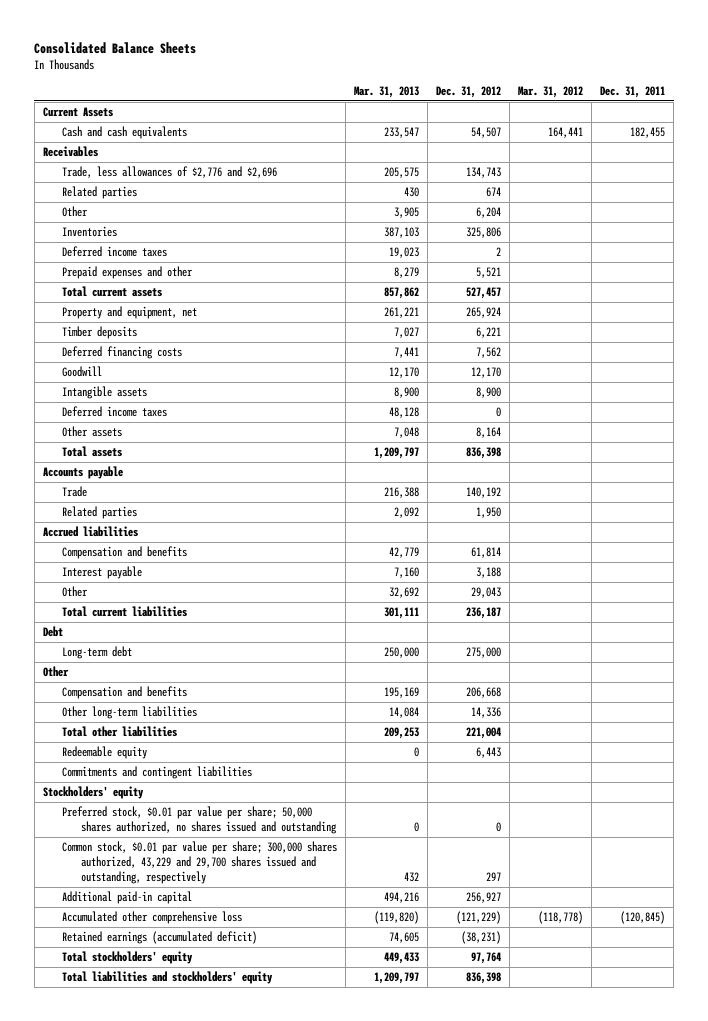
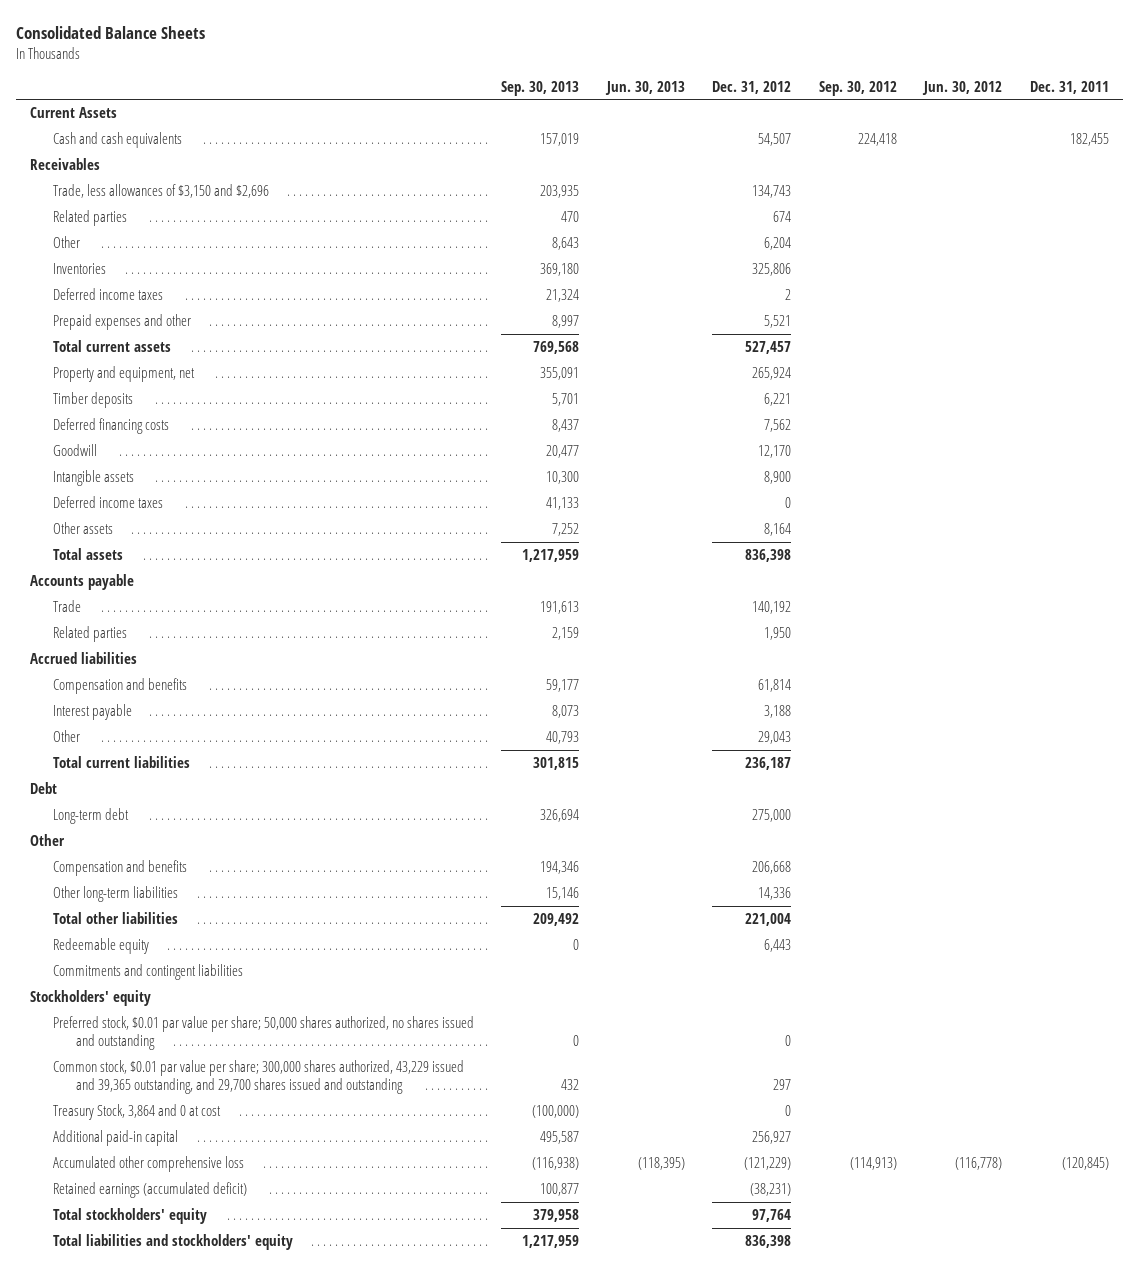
[354,86,420,99] Mar. 31, 2013 -> none
[518,86,584,99] Mar. 31, 2012 -> none
none -> [501,80,580,96] Sep. 30, 2013
none -> [604,80,685,95] Jun. 30, 2013
none -> [818,80,897,96] Sep. 30, 2012
none -> [922,80,1003,95] Jun. 30, 2012
[61,166,277,179] Trade, less allowances of $2,776 and $2,696 -> [52,184,269,199] Trade, less allowances of $3,150 and $2,696
[61,841,337,885] Common stock, $0.01 par value per share; 300,000 shares authorized, 43,229 and 29,700 shares issued and outstanding, respectively -> [52,1060,464,1095] Common stock, $0.01 par value per share; 300,000 shares authorized, 43,229 issued and 39,365 outstanding, and 29,700 shares issued and outstanding
none -> [52,1104,221,1121] Treasury Stock, 3,864 and 0 at cost

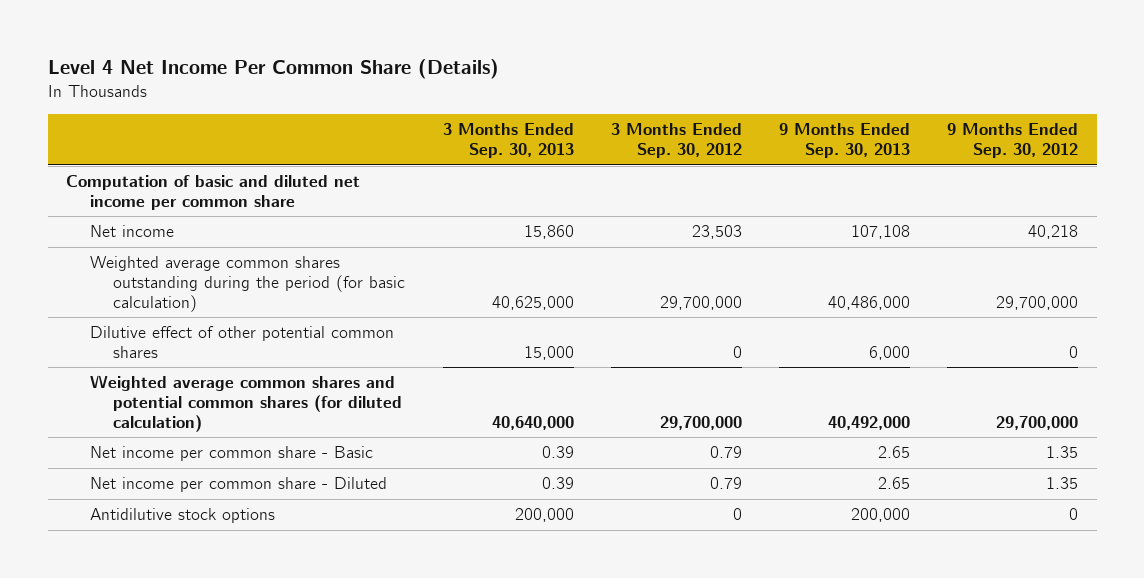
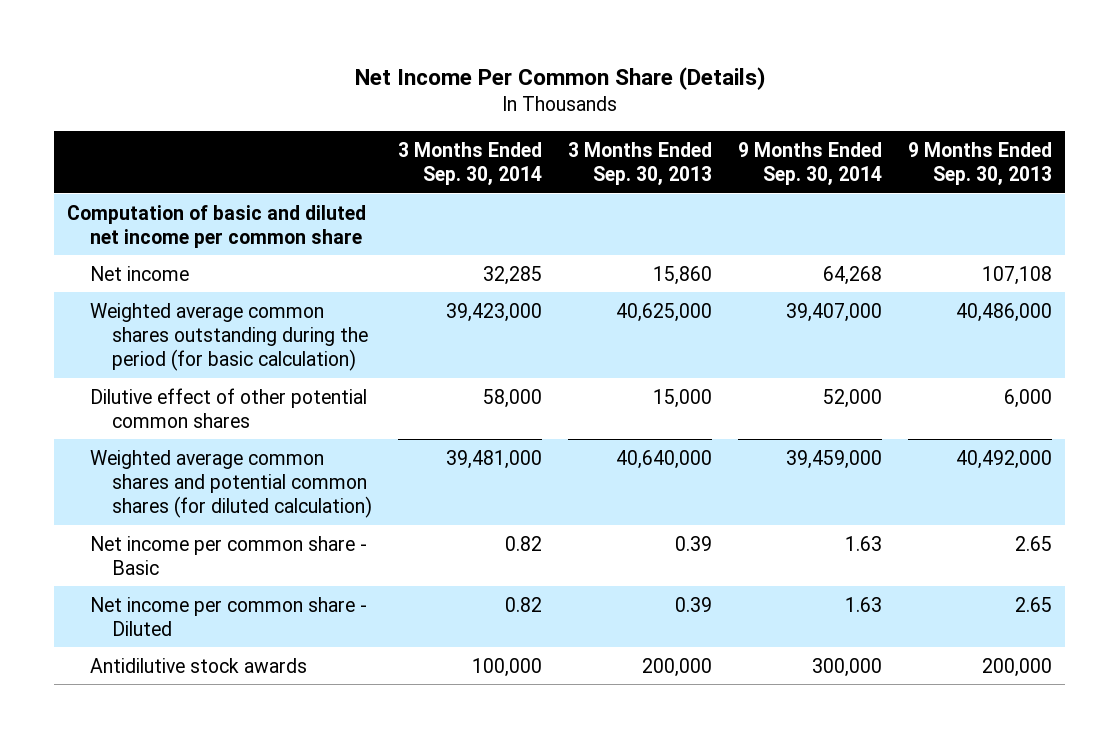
[47,59,499,80] Level 4 Net Income Per Common Share (Details) -> [354,66,765,90] Net Income Per Common Share (Details)
[610,123,742,159] 3 Months Ended Sep. 30, 2012 -> none
[947,123,1079,159] 9 Months Ended Sep. 30, 2012 -> none
none -> [397,141,542,186] 3 Months Ended Sep. 30, 2014
none -> [738,141,883,186] 9 Months Ended Sep. 30, 2014
[89,508,275,524] Antidilutive stock options -> [89,657,307,673] Antidilutive stock awards

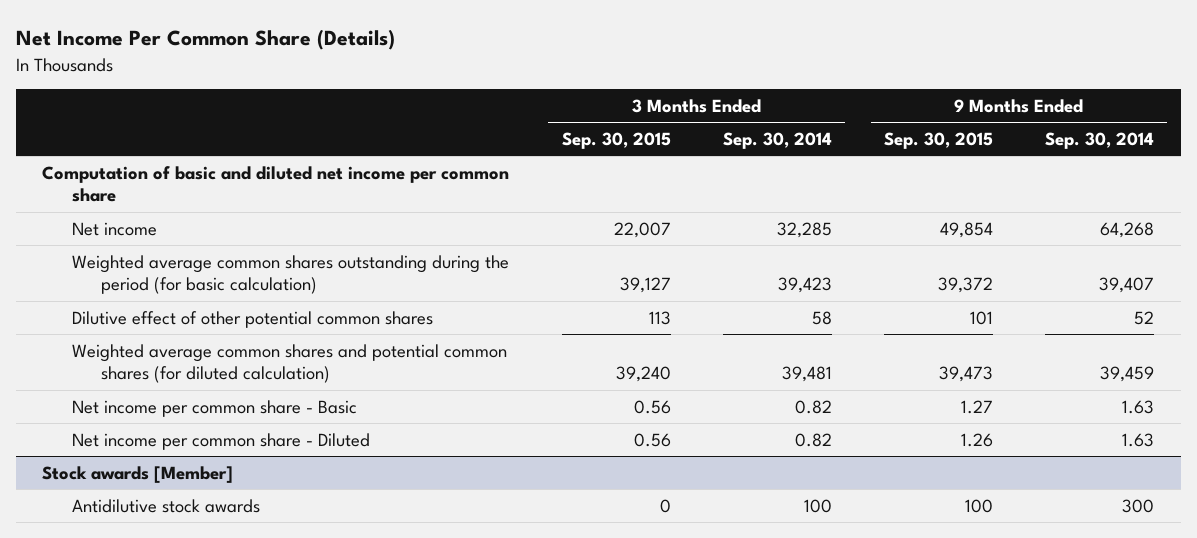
[568,141,713,186] 3 Months Ended Sep. 30, 2013 -> none
[908,141,1053,186] 9 Months Ended Sep. 30, 2013 -> none
none -> [561,132,671,150] Sep. 30, 2015
none -> [884,132,994,150] Sep. 30, 2015
[445,302,542,322] 39,423,000 -> [777,277,832,294] 39,423
[786,302,883,322] 39,407,000 -> [1099,277,1155,294] 39,407
[482,388,542,408] 58,000 -> [811,310,832,325] 58
[823,388,883,408] 52,000 -> [1134,310,1155,325] 52
[445,449,542,469] 39,481,000 -> [781,366,832,383] 39,481
[786,449,883,469] 39,459,000 -> [1100,366,1155,383] 39,459
none -> [42,465,234,483] Stock awards [Member]
[471,657,542,677] 100,000 -> [803,498,832,513] 100
[812,657,883,677] 300,000 -> [1122,498,1155,513] 300

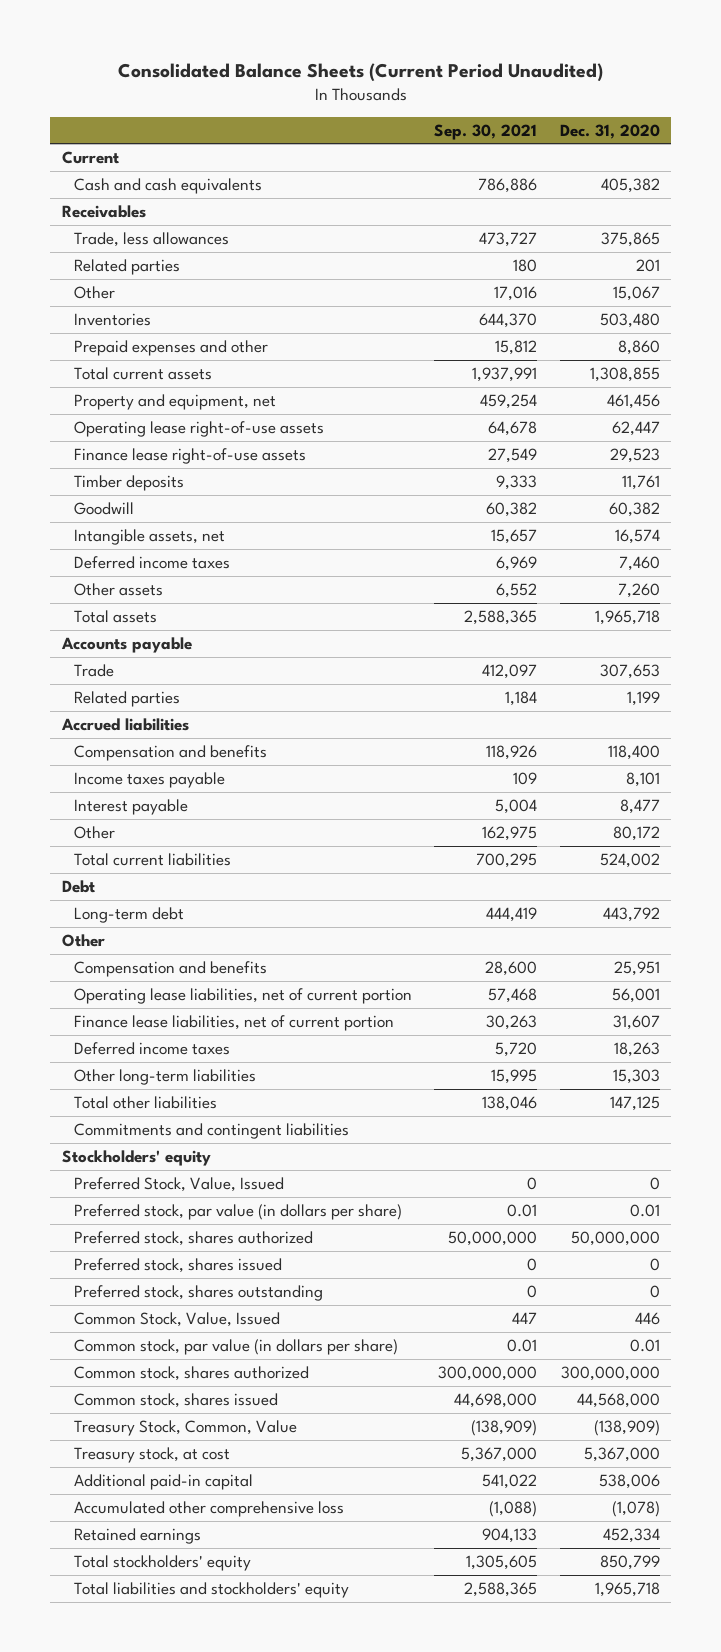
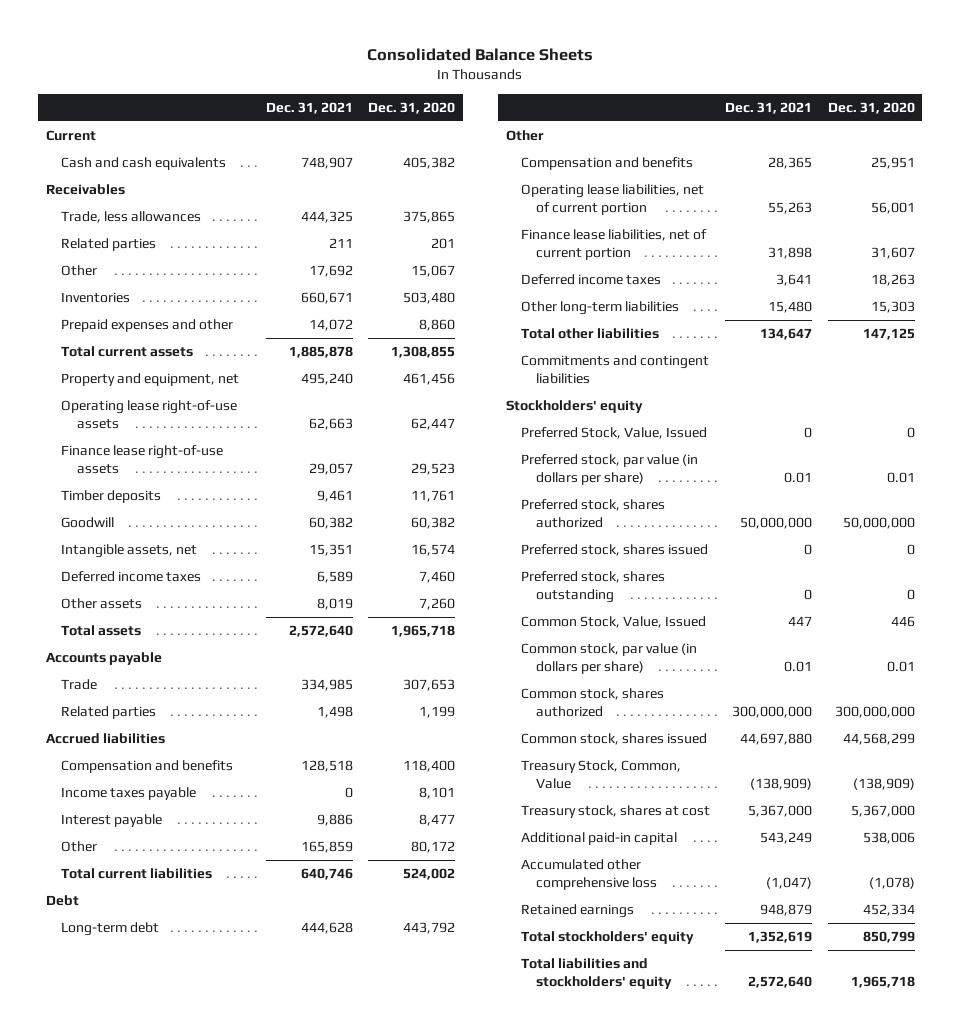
[117,62,603,82] Consolidated Balance Sheets (Current Period Unaudited) -> [367,48,594,62] Consolidated Balance Sheets
[434,123,538,140] Sep. 30, 2021 -> none
none -> [265,101,353,114] Dec. 31, 2021
[576,1392,660,1408] 44,568,000 -> [842,733,915,746] 44,568,299
[74,1446,231,1463] Treasury stock, at cost -> [521,805,711,819] Treasury stock, shares at cost

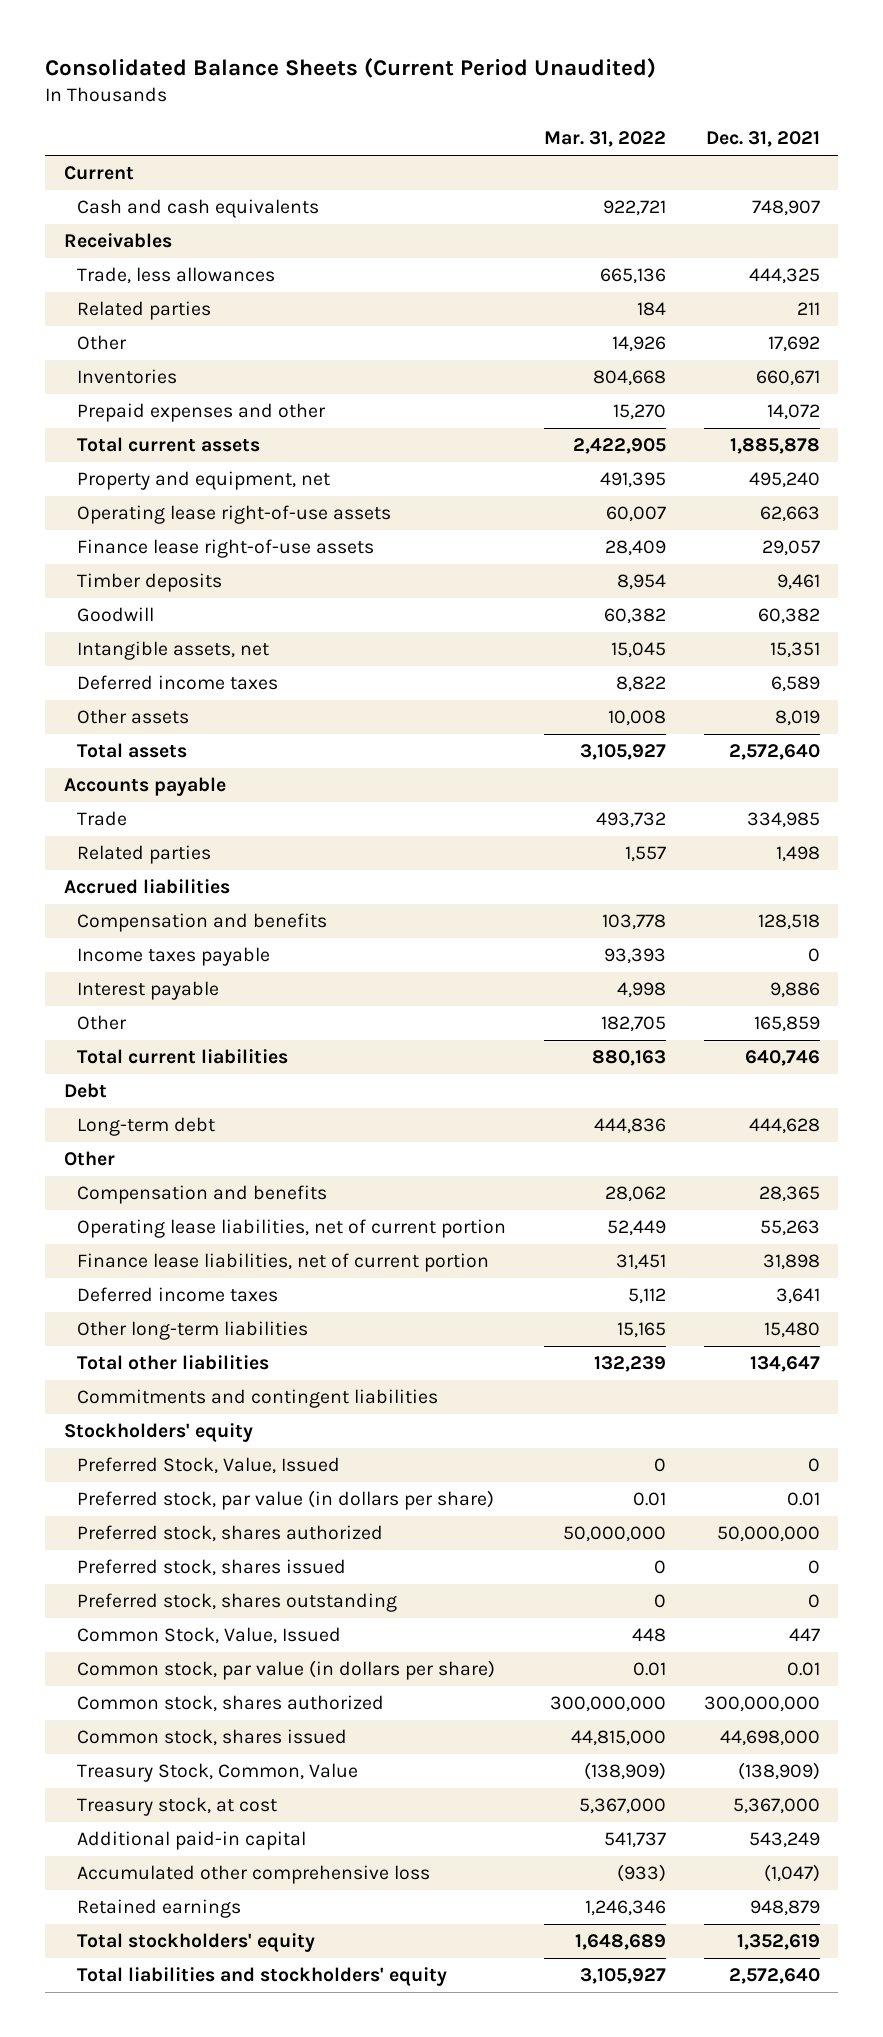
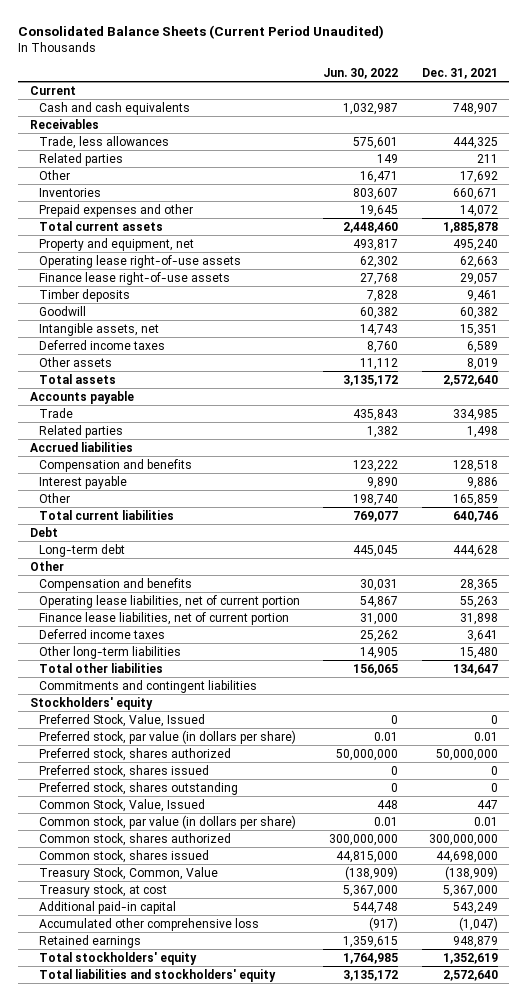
[543,131,666,148] Mar. 31, 2022 -> none
none -> [323,67,399,79] Jun. 30, 2022
[77,947,271,967] Income taxes payable -> none

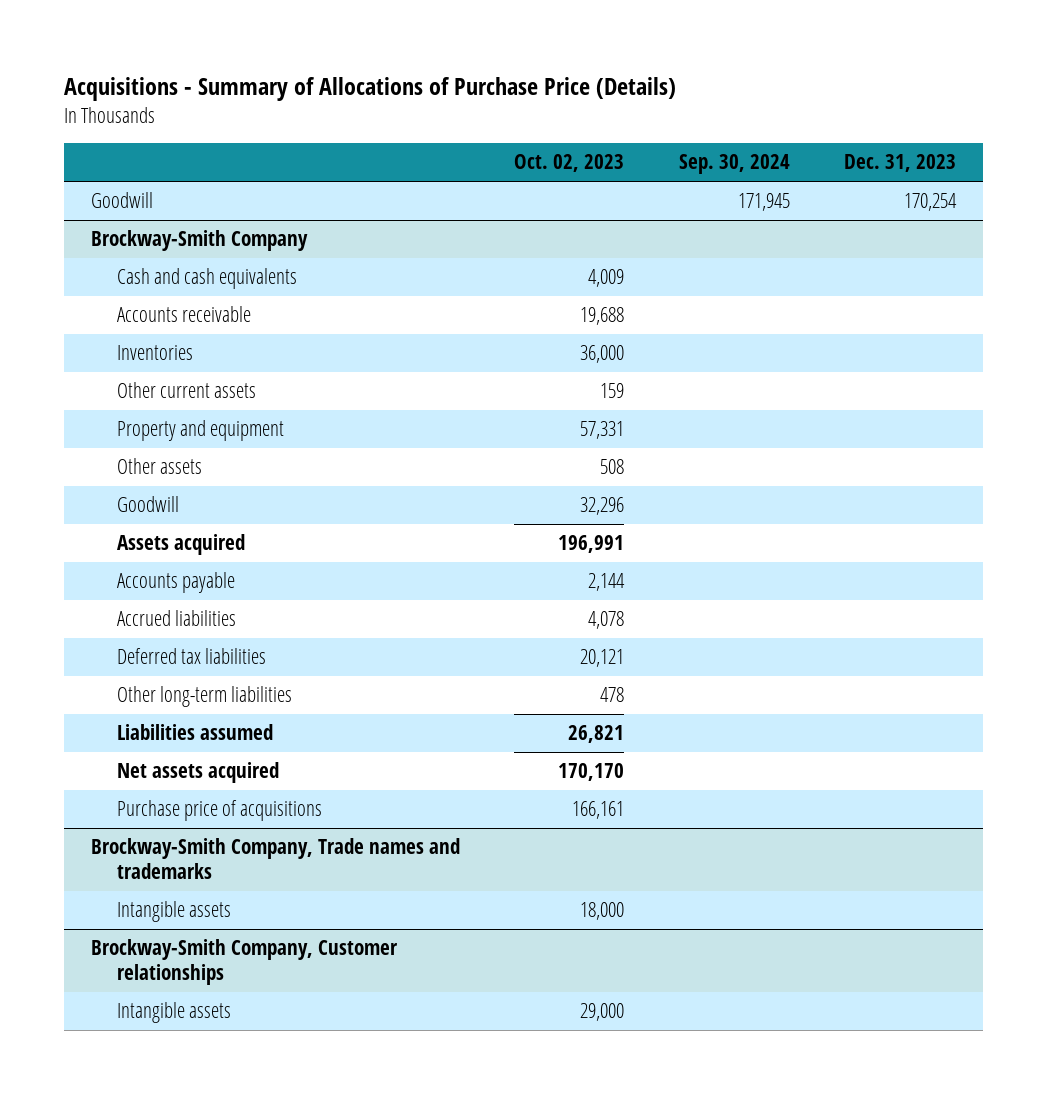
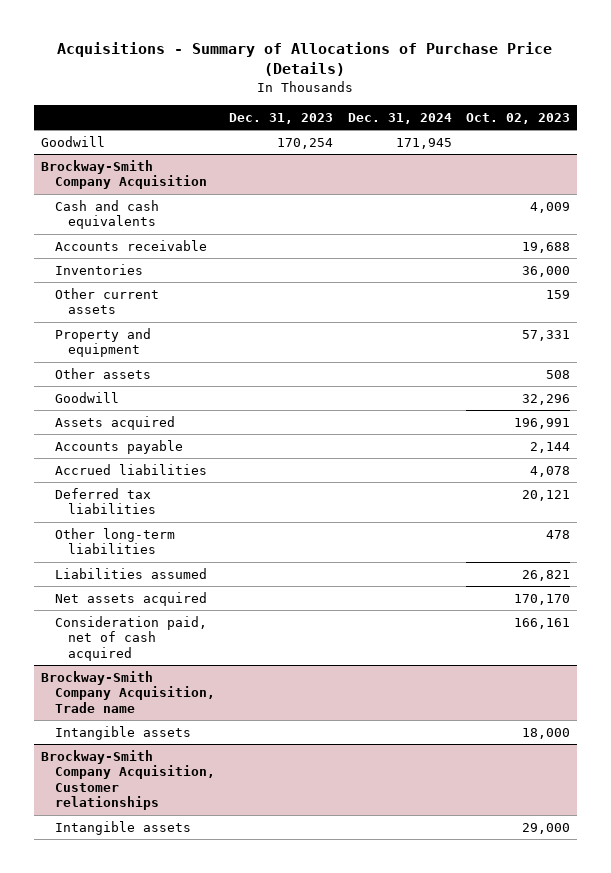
[678,154,790,175] Sep. 30, 2024 -> none
none -> [347,112,452,124] Dec. 31, 2024
[90,230,308,252] Brockway-Smith Company -> [40,159,207,190] Brockway-Smith Company Acquisition
[90,838,460,880] Brockway-Smith Company, Trade names and trademarks -> none
[117,800,323,822] Purchase price of acquisitions -> [54,615,207,661] Consideration paid, net of cash acquired
none -> [40,670,215,713] Brockway-Smith Company Acquisition, Trade name
[90,939,398,986] Brockway-Smith Company, Customer relationships -> [40,749,215,811] Brockway-Smith Company Acquisition, Customer relationships

